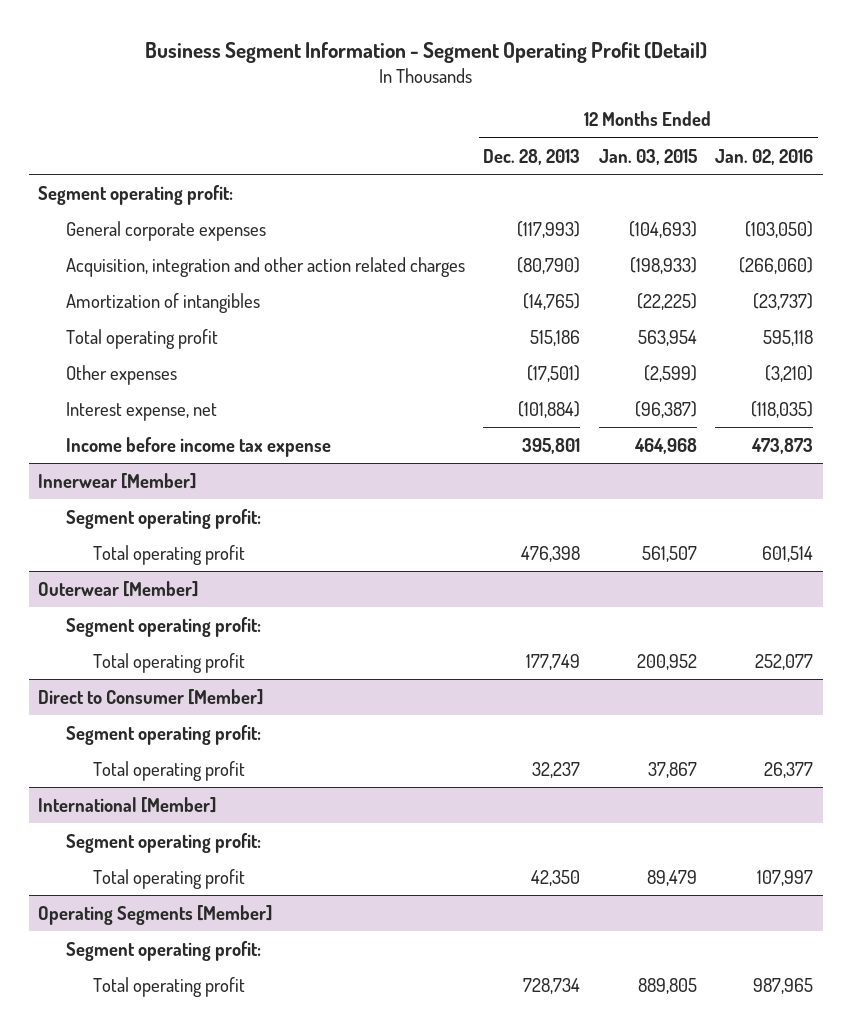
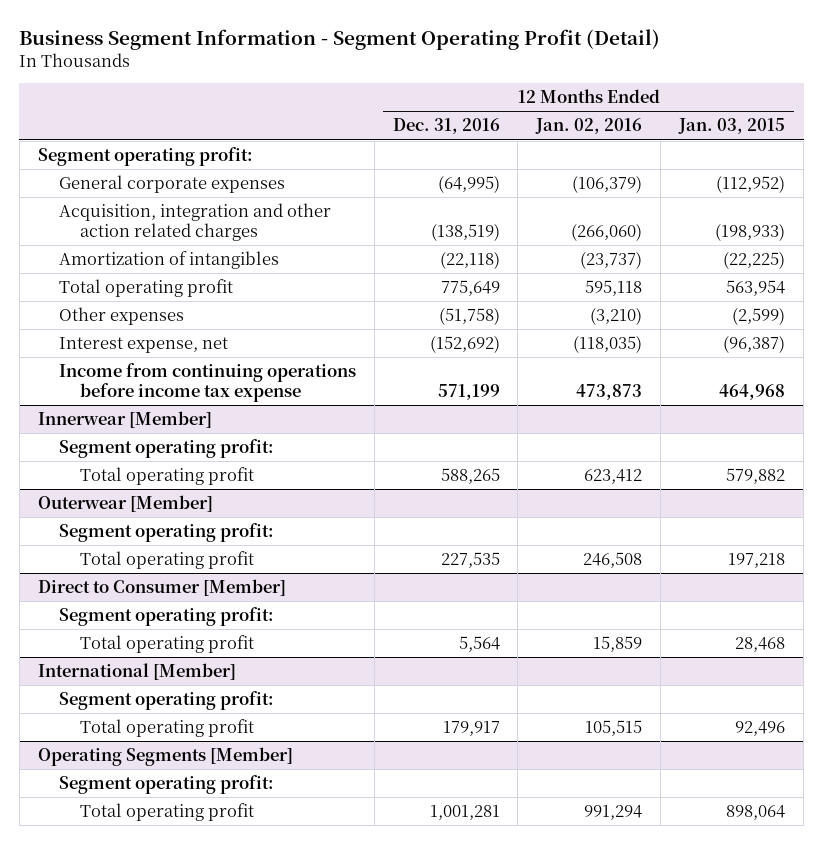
[483,148,581,165] Dec. 28, 2013 -> none
none -> [392,118,500,135] Dec. 31, 2016
[628,220,697,238] (104,693) -> [716,175,786,194] (112,952)
[745,220,814,238] (103,050) -> [572,175,643,194] (106,379)
[65,436,331,457] Income before income tax expense -> [58,363,356,402] Income from continuing operations before income tax expense
[641,545,697,562] 561,507 -> [726,468,786,485] 579,882
[762,545,814,562] 601,514 -> [584,469,643,485] 623,412
[636,653,697,670] 200,952 -> [728,553,786,569] 197,218
[755,653,814,670] 252,077 -> [583,552,643,569] 246,508
[647,761,697,778] 37,867 -> [735,637,786,653] 28,468
[764,761,814,778] 26,377 -> [593,636,643,653] 15,859
[646,869,697,886] 89,479 -> [735,721,786,737] 92,496
[757,869,814,886] 107,997 -> [585,720,643,737] 105,515
[637,977,697,994] 889,805 -> [726,805,786,821] 898,064
[753,977,814,994] 987,965 -> [584,805,643,821] 991,294

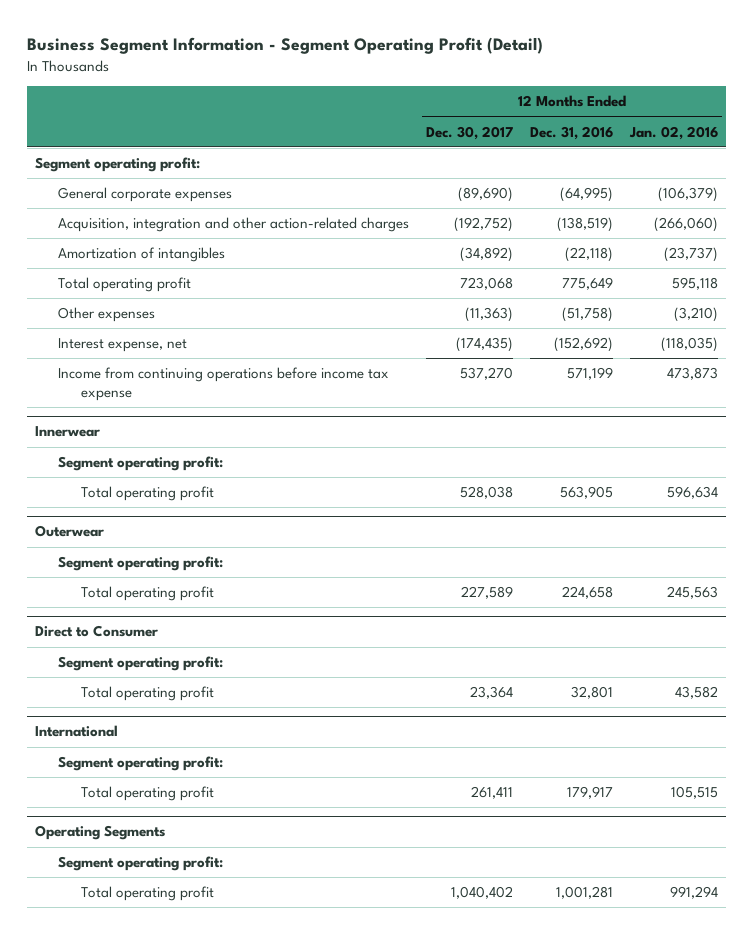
[678,118,786,135] Jan. 03, 2015 -> none
none -> [426,125,514,140] Dec. 30, 2017
[58,203,331,241] Acquisition, integration and other action related charges -> [58,217,410,233] Acquisition, integration and other action-related charges
[37,411,212,429] Innerwear [Member] -> [35,426,101,438] Innerwear
[440,468,500,485] 588,265 -> [559,486,613,500] 563,905
[584,469,643,485] 623,412 -> [666,486,718,500] 596,634
[37,495,213,513] Outerwear [Member] -> [35,525,105,538] Outerwear
[440,552,500,569] 227,535 -> [561,586,613,600] 224,658
[583,552,643,569] 246,508 -> [666,586,718,600] 245,563
[37,579,286,597] Direct to Consumer [Member] -> [35,625,159,638] Direct to Consumer
[458,636,500,653] 5,564 -> [570,686,613,700] 32,801
[593,636,643,653] 15,859 -> [674,686,718,700] 43,582
[37,663,236,681] International [Member] -> [35,725,119,738] International
[37,747,293,767] Operating Segments [Member] -> [35,825,166,841] Operating Segments

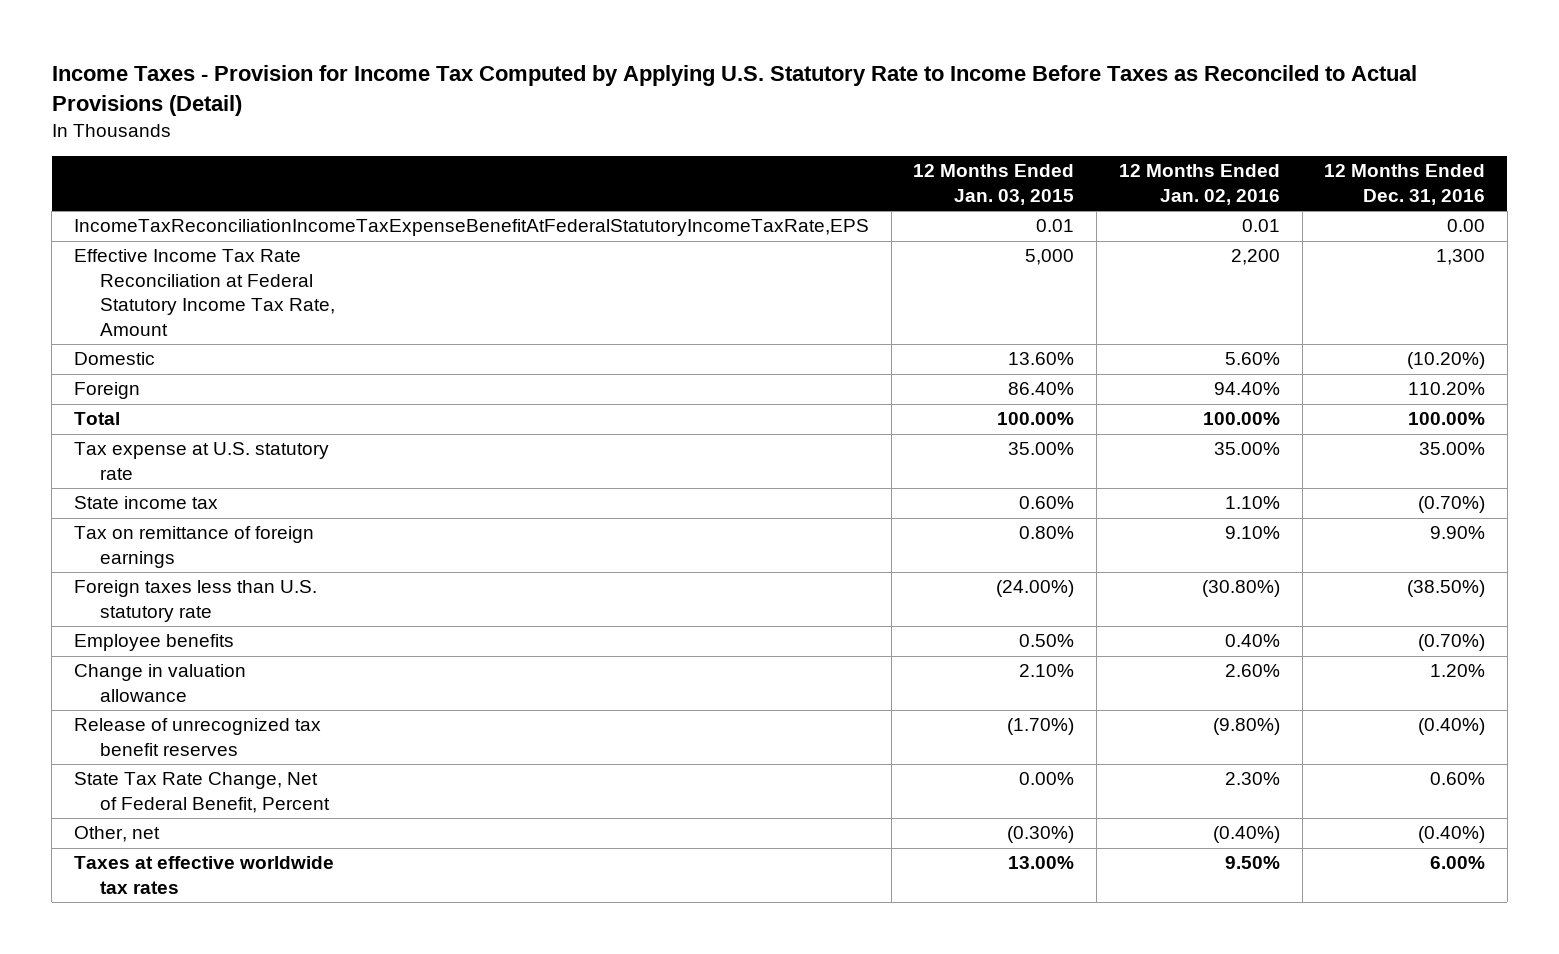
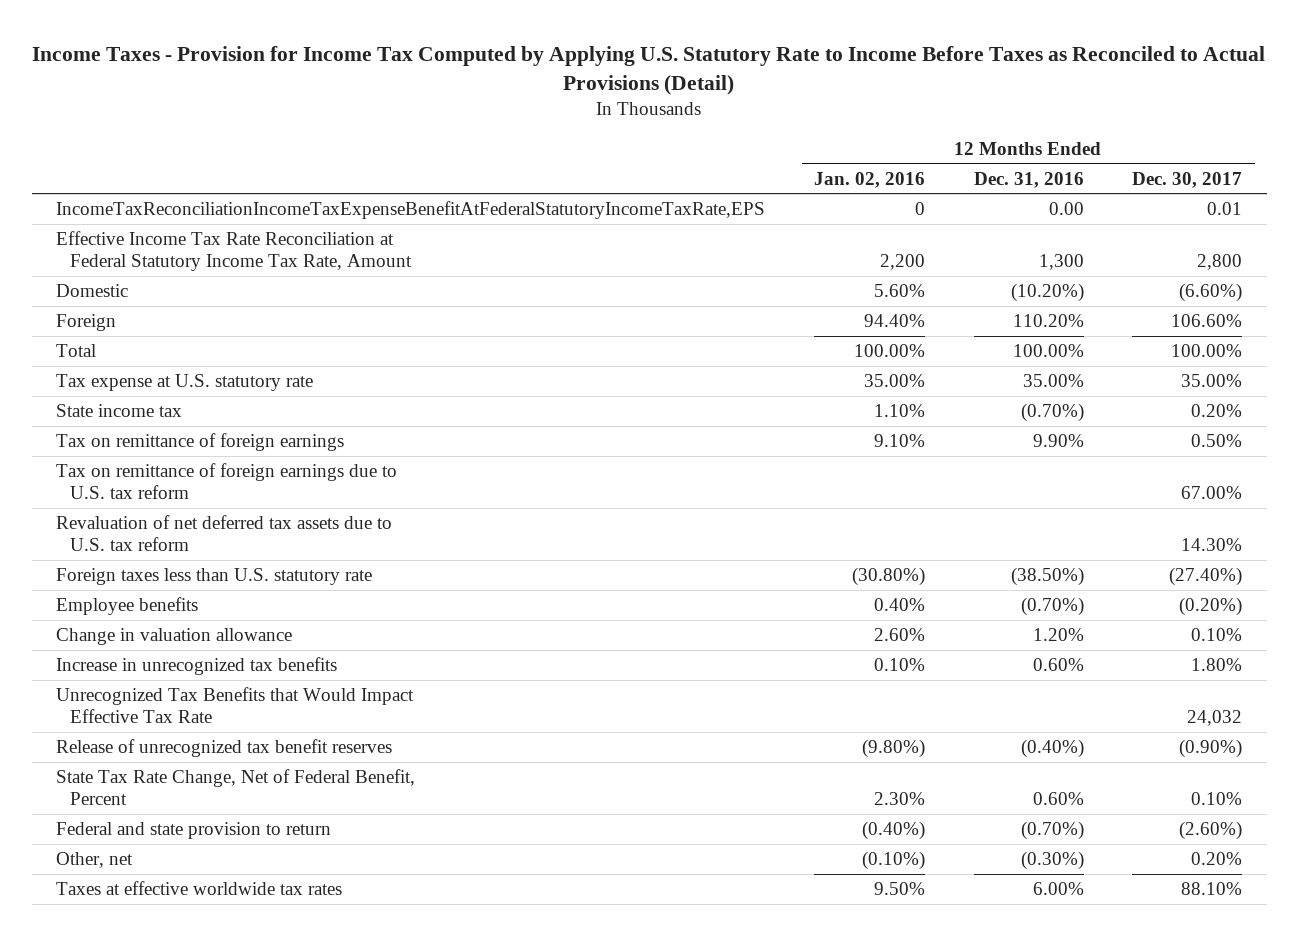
[913,164,1075,205] 12 Months Ended Jan. 03, 2015 -> none
none -> [1132,171,1243,188] Dec. 30, 2017
[1241,219,1280,233] 0.01 -> [914,201,925,215] 0
none -> [56,462,398,499] Tax on remittance of foreign earnings due to U.S. tax reform
none -> [56,514,393,551] Revaluation of net deferred tax assets due to U.S. tax reform
none -> [56,656,338,675] Increase in unrecognized tax benefits
none -> [56,686,415,723] Unrecognized Tax Benefits that Would Impact Effective Tax Rate
none -> [56,821,332,839] Federal and state provision to return
[1212,826,1280,844] (0.40%) -> [861,850,925,870] (0.10%)
[1418,826,1486,844] (0.40%) -> [1020,850,1084,870] (0.30%)

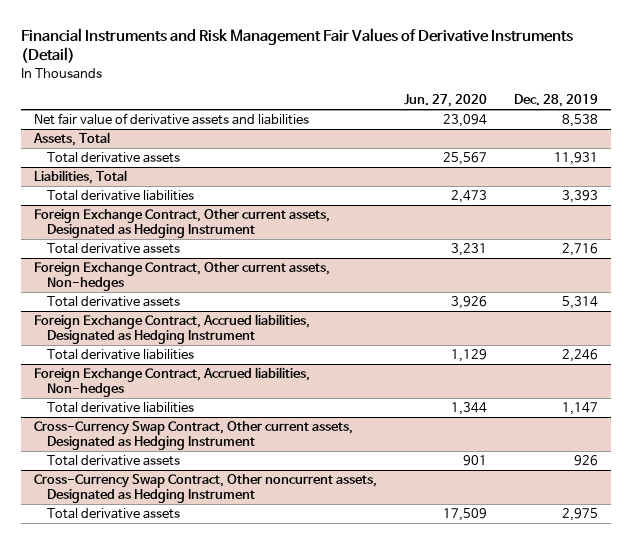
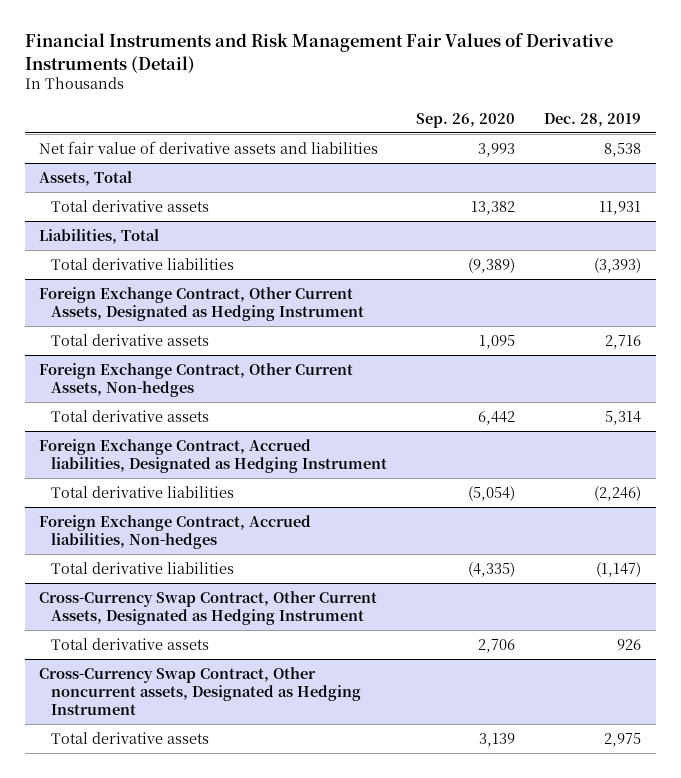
[404,94,488,108] Jun. 27, 2020 -> none
none -> [416,112,516,128] Sep. 26, 2020
[561,190,598,204] 3,393 -> [594,257,642,273] (3,393)
[34,209,331,239] Foreign Exchange Contract, Other current assets, Designated as Hedging Instrument -> [39,286,365,321] Foreign Exchange Contract, Other Current Assets, Designated as Hedging Instrument
[34,262,331,292] Foreign Exchange Contract, Other current assets, Non-hedges -> [39,362,354,397] Foreign Exchange Contract, Other Current Assets, Non-hedges
[561,349,598,363] 2,246 -> [594,485,642,501] (2,246)
[561,402,598,416] 1,147 -> [596,561,642,577] (1,147)
[34,421,354,451] Cross-Currency Swap Contract, Other current assets, Designated as Hedging Instrument -> [39,590,378,625] Cross-Currency Swap Contract, Other Current Assets, Designated as Hedging Instrument

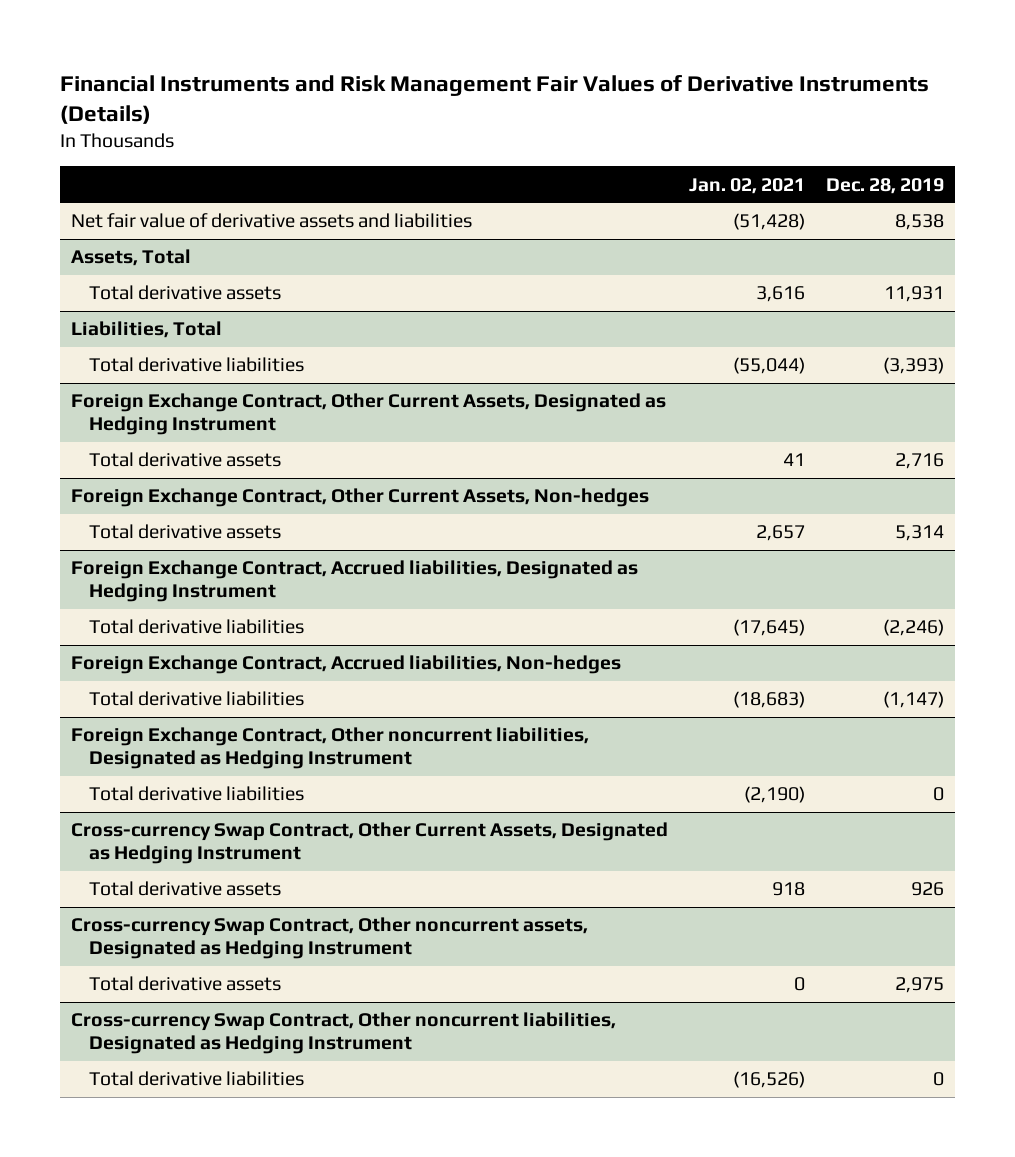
[24,33,613,73] Financial Instruments and Risk Management Fair Values of Derivative Instruments (Detail) -> [60,74,930,124] Financial Instruments and Risk Management Fair Values of Derivative Instruments (Details)
[416,112,516,128] Sep. 26, 2020 -> none
none -> [688,177,805,194] Jan. 02, 2021
none -> [70,727,589,770] Foreign Exchange Contract, Other noncurrent liabilities, Designated as Hedging Instrument
none -> [89,786,305,802] Total derivative liabilities
[39,590,378,625] Cross-Currency Swap Contract, Other Current Assets, Designated as Hedging Instrument -> [70,822,668,865] Cross-currency Swap Contract, Other Current Assets, Designated as Hedging Instrument
[39,666,362,715] Cross-Currency Swap Contract, Other noncurrent assets, Designated as Hedging Instrument -> [70,917,588,960] Cross-currency Swap Contract, Other noncurrent assets, Designated as Hedging Instrument
none -> [70,1012,616,1055] Cross-currency Swap Contract, Other noncurrent liabilities, Designated as Hedging Instrument
none -> [89,1071,305,1087] Total derivative liabilities

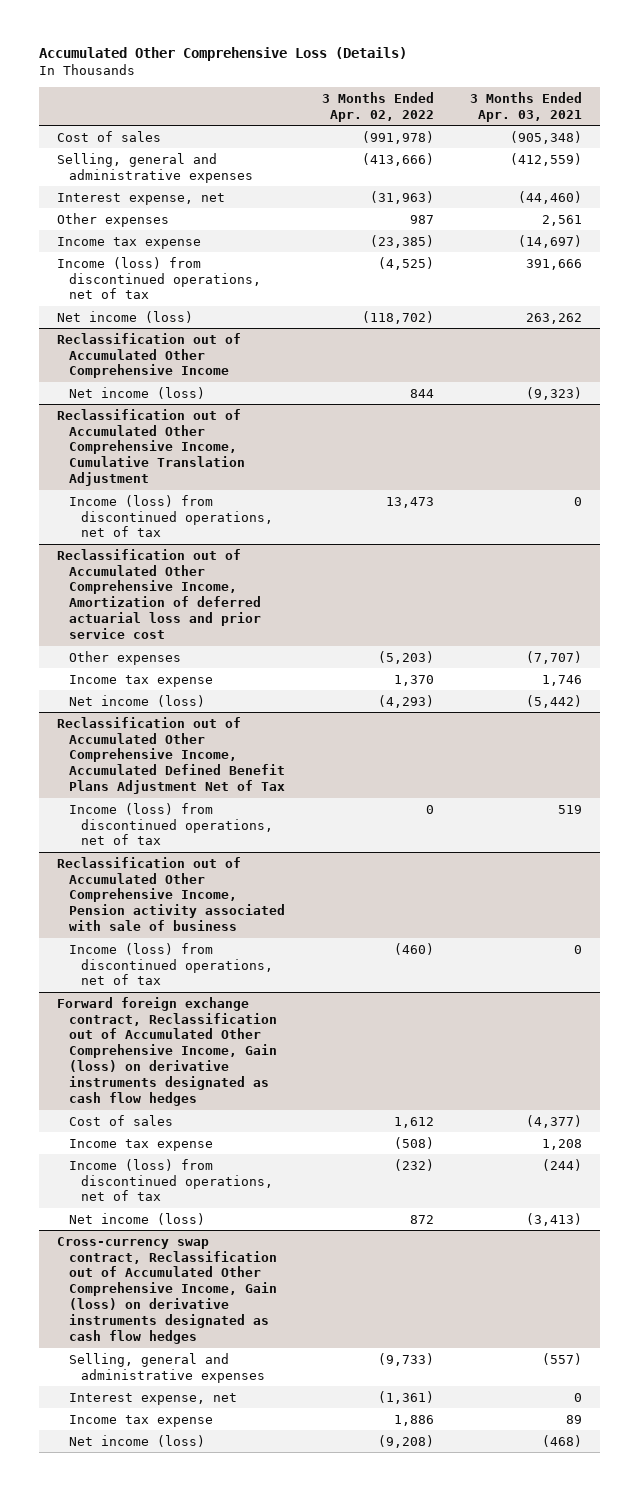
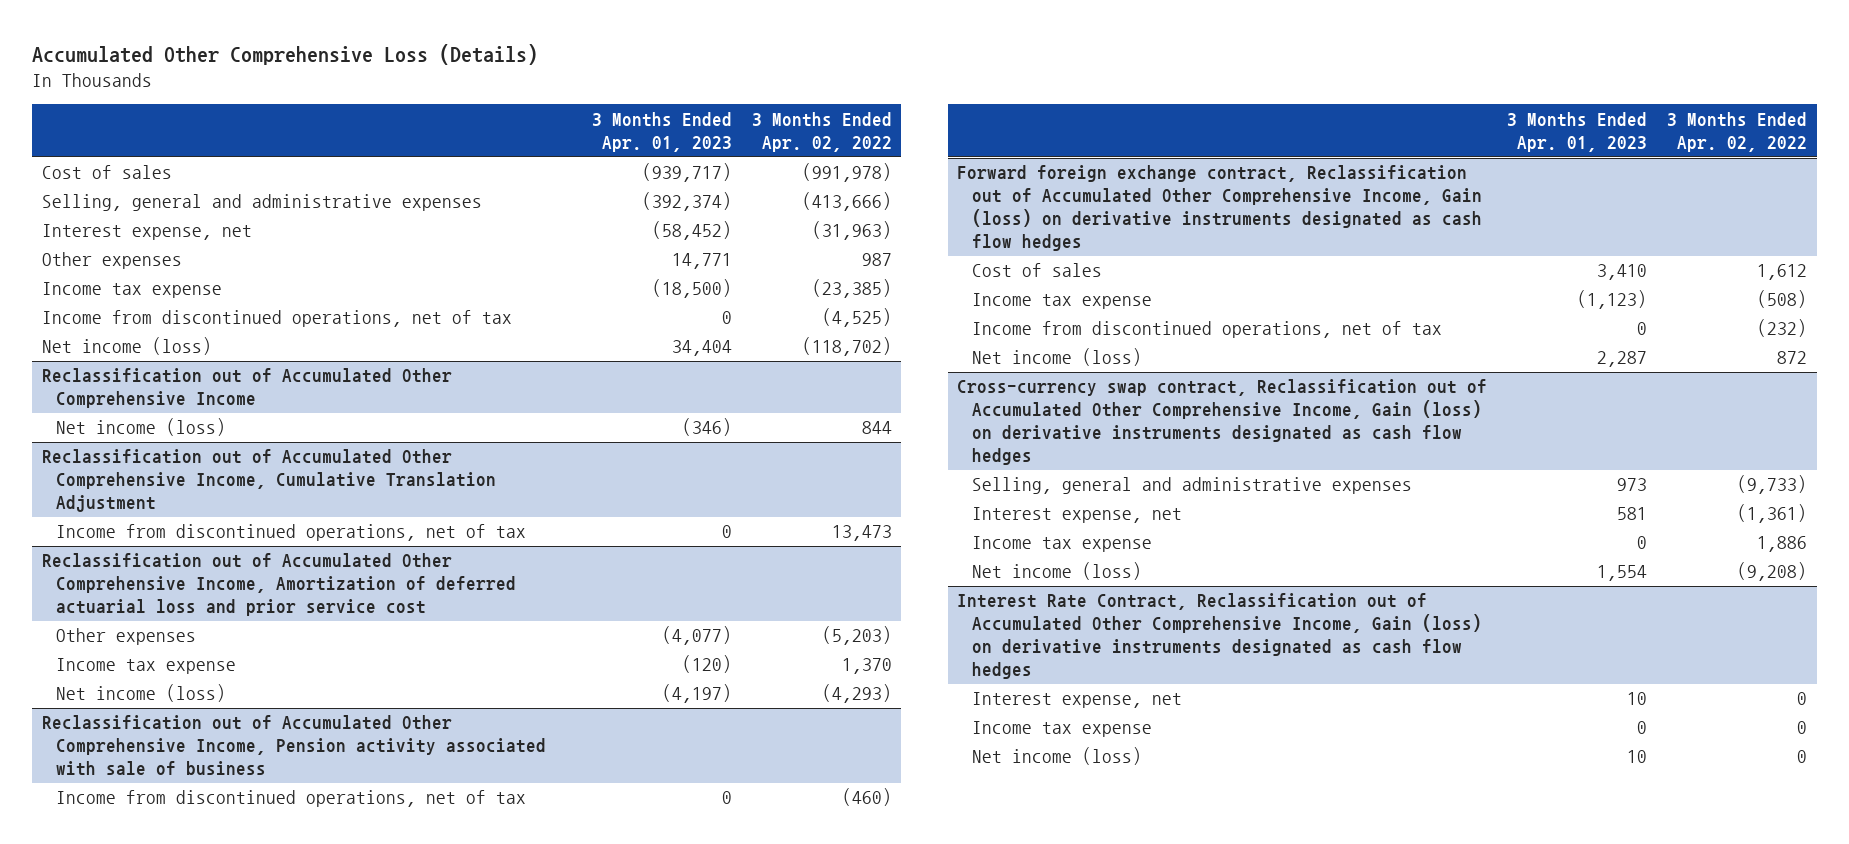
[469,91,582,122] 3 Months Ended Apr. 03, 2021 -> none
none -> [591,111,732,152] 3 Months Ended Apr. 01, 2023
[57,256,262,300] Income (loss) from discontinued operations, net of tax -> [42,310,513,328] Income from discontinued operations, net of tax
[69,494,273,538] Income (loss) from discontinued operations, net of tax -> [56,524,527,542] Income from discontinued operations, net of tax
[57,716,286,795] Reclassification out of Accumulated Other Comprehensive Income, Accumulated Defined Benefit Plans Adjustment Net of Tax -> none
[69,802,273,846] Income (loss) from discontinued operations, net of tax -> none
[69,942,273,986] Income (loss) from discontinued operations, net of tax -> [56,790,527,808] Income from discontinued operations, net of tax
[69,1158,273,1202] Income (loss) from discontinued operations, net of tax -> [971,321,1442,339] Income from discontinued operations, net of tax
none -> [957,593,1482,680] Interest Rate Contract, Reclassification out of Accumulated Other Comprehensive Income, Gain (loss) on derivative instruments designated as cash flow hedges
none -> [971,692,1182,709] Interest expense, net
none -> [971,721,1152,738] Income tax expense
none -> [971,747,1142,766] Net income (loss)

